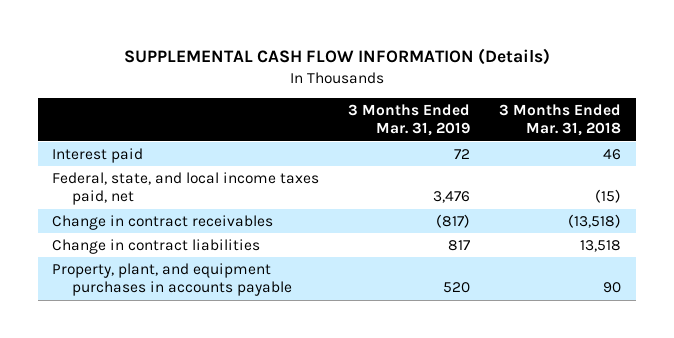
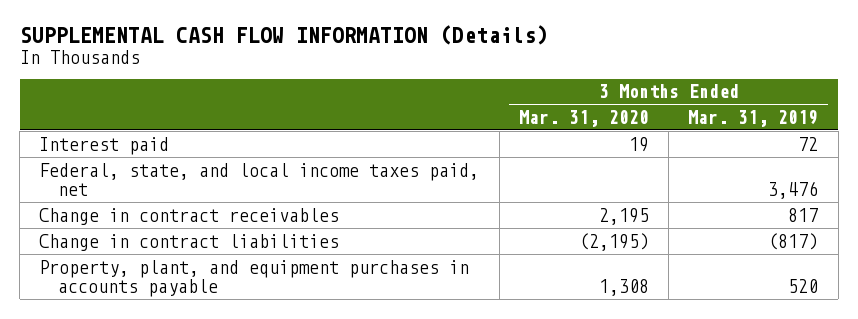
[499,103,622,137] 3 Months Ended Mar. 31, 2018 -> none
none -> [518,110,649,128] Mar. 31, 2020
[436,213,471,228] (817) -> [788,207,819,222] 817
[448,239,471,251] 817 -> [768,232,819,250] (817)

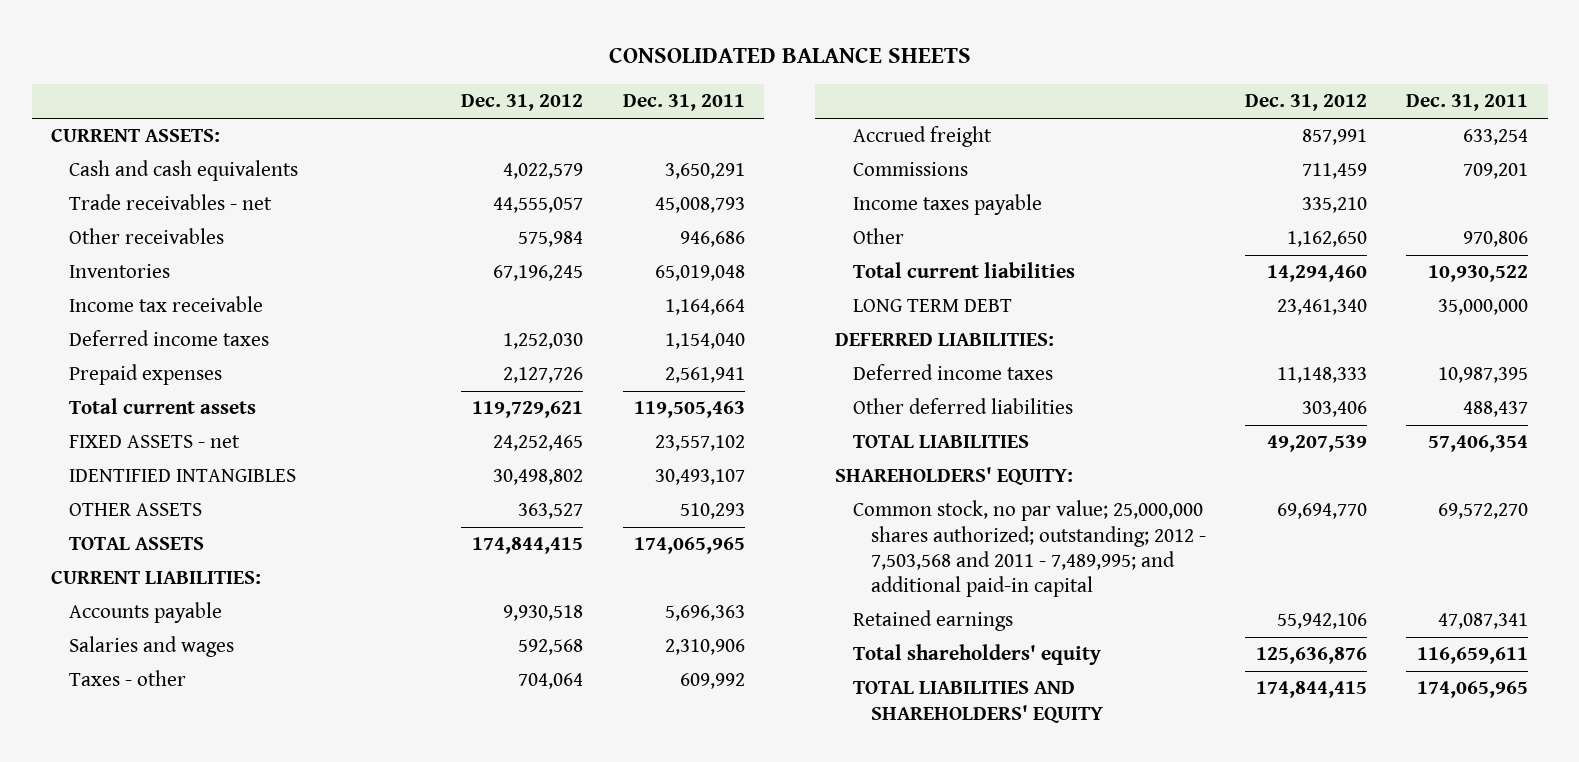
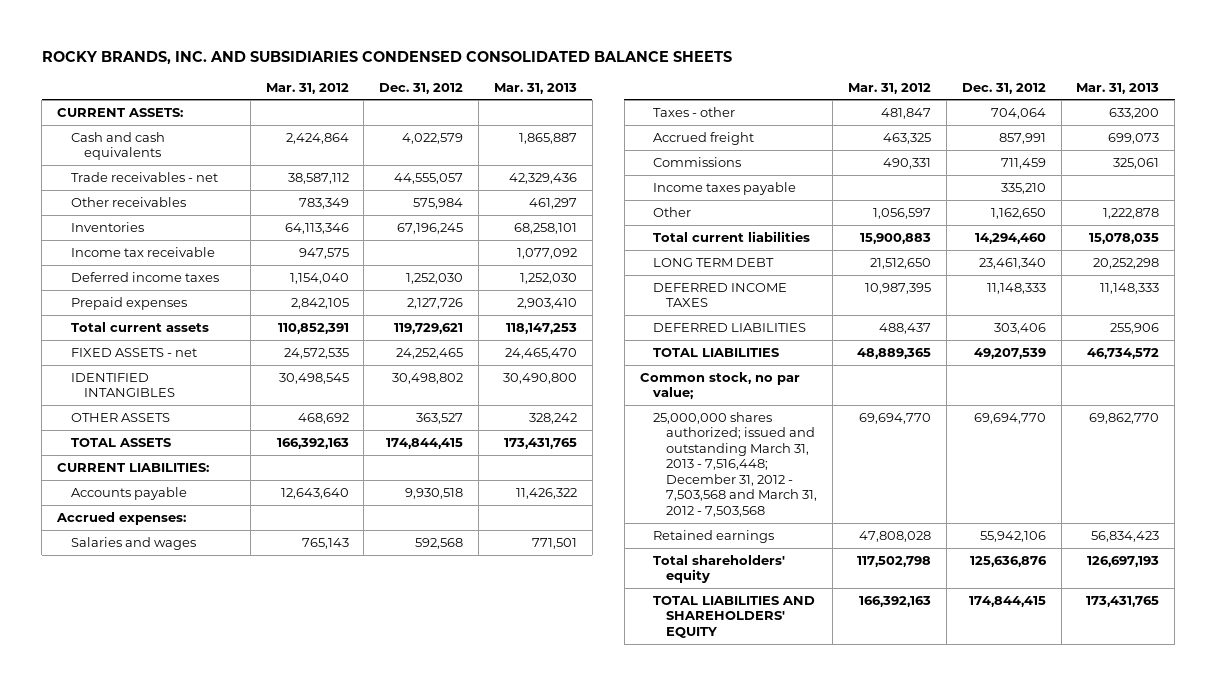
[608,48,971,64] CONSOLIDATED BALANCE SHEETS -> [41,50,732,64] ROCKY BRANDS, INC. AND SUBSIDIARIES CONDENSED CONSOLIDATED BALANCE SHEETS
[622,94,745,112] Dec. 31, 2011 -> none
none -> [265,82,349,94] Mar. 31, 2012
none -> [494,82,578,94] Mar. 31, 2013
none -> [56,511,187,525] Accrued expenses:
[834,333,1054,347] DEFERRED LIABILITIES: -> none
[852,364,1053,381] Deferred income taxes -> [653,282,788,308] DEFERRED INCOME TAXES
[852,398,1073,415] Other deferred liabilities -> [653,322,807,332] DEFERRED LIABILITIES
[834,467,1073,486] SHAREHOLDERS' EQUITY: -> none
none -> [639,371,800,401] Common stock, no par value;
[852,500,1206,597] Common stock, no par value; 25,000,000 shares authorized; outstanding; 2012 - 7,503,568 and 2011 - 7,489,995; and additional paid-in capital -> [653,411,818,517] 25,000,000 shares authorized; issued and outstanding March 31, 2013 - 7,516,448; December 31, 2012 - 7,503,568 and March 31, 2012 - 7,503,568

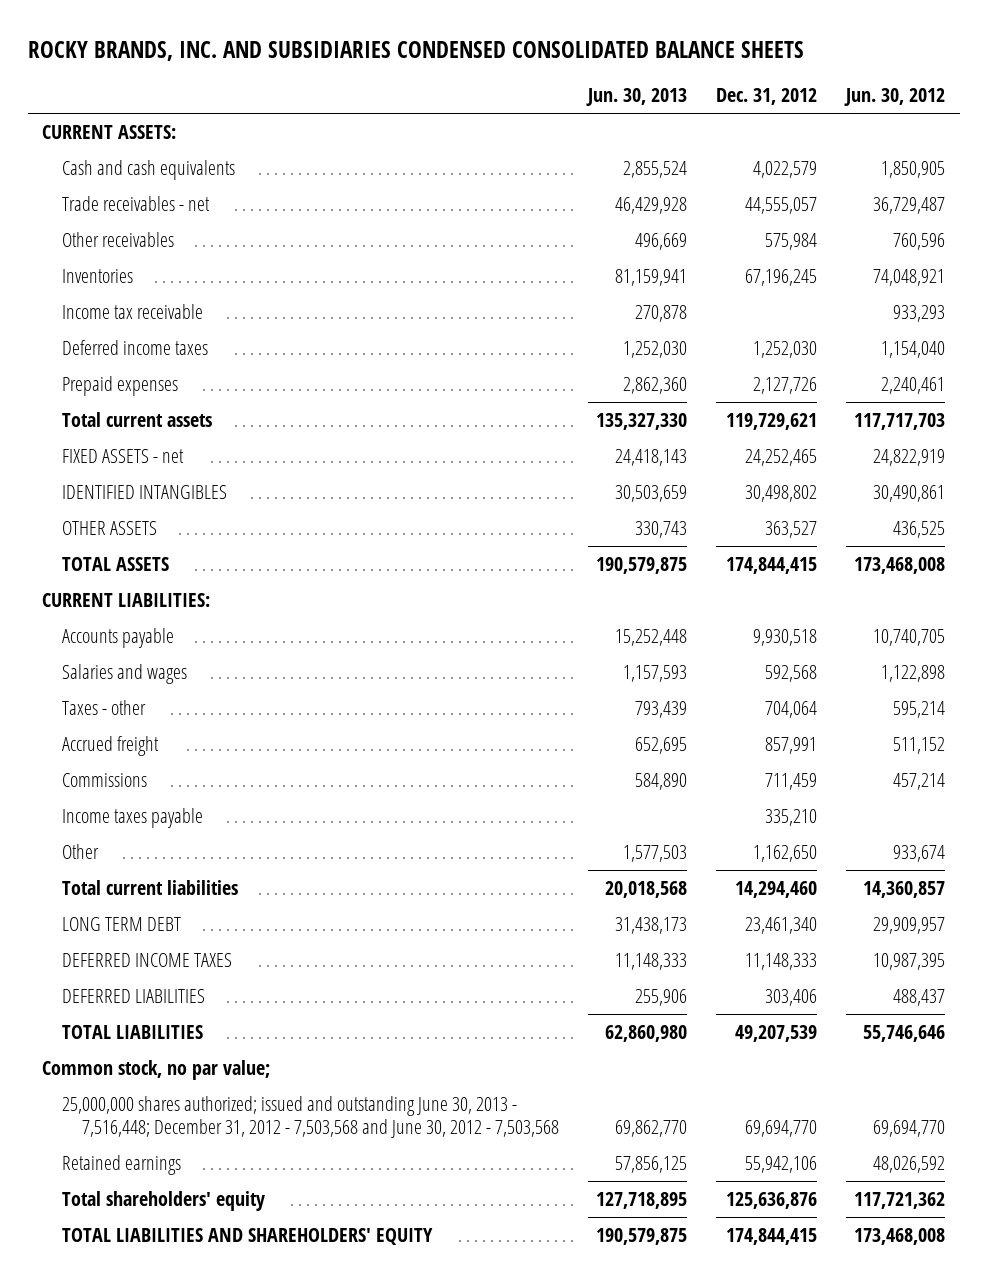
[265,82,349,94] Mar. 31, 2012 -> none
[494,82,578,94] Mar. 31, 2013 -> none
none -> [586,88,688,107] Jun. 30, 2013
none -> [844,88,946,107] Jun. 30, 2012
[56,511,187,525] Accrued expenses: -> none
[653,411,818,517] 25,000,000 shares authorized; issued and outstanding March 31, 2013 - 7,516,448; December 31, 2012 - 7,503,568 and March 31, 2012 - 7,503,568 -> [62,1095,560,1139] 25,000,000 shares authorized; issued and outstanding June 30, 2013 - 7,516,448; December 31, 2012 - 7,503,568 and June 30, 2012 - 7,503,568

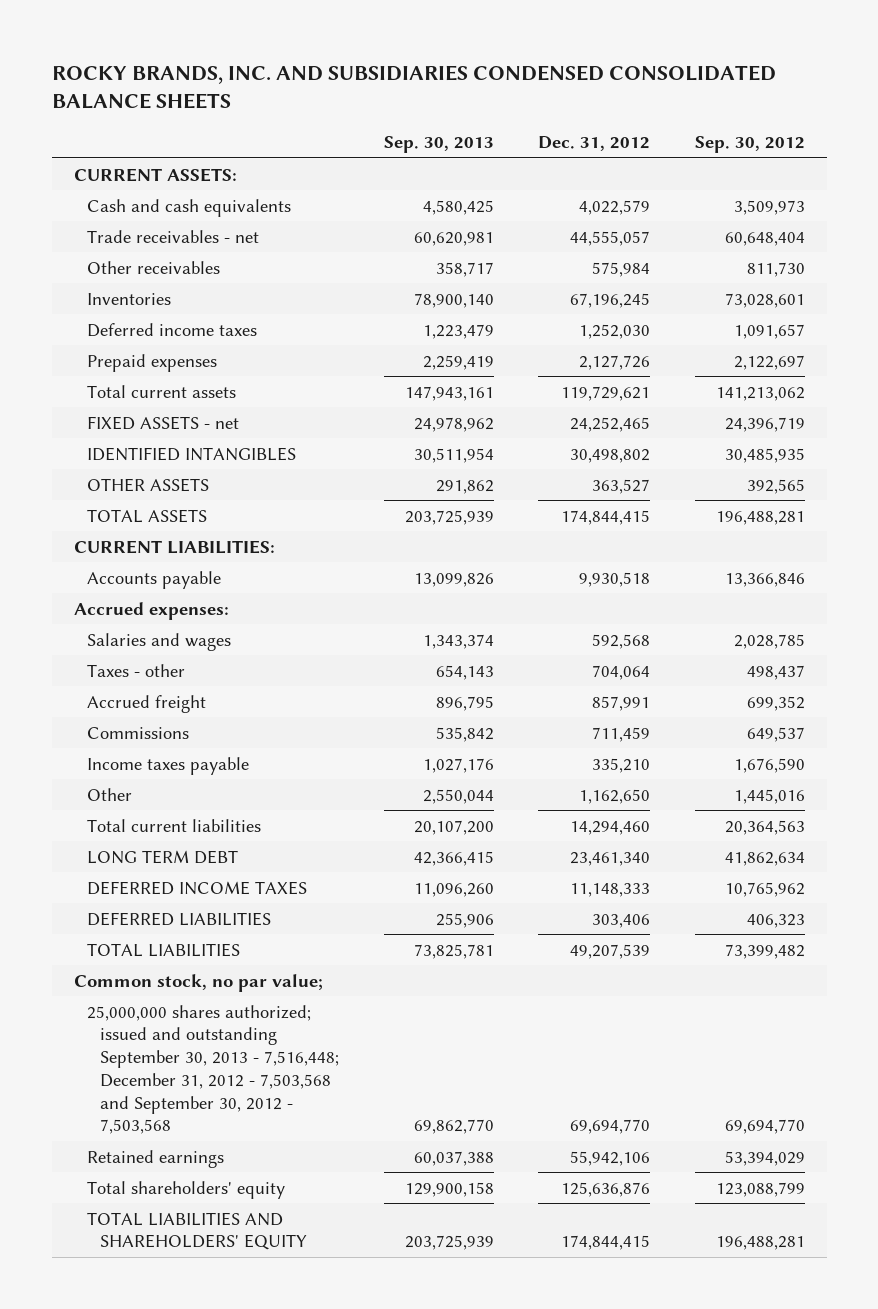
[586,88,688,107] Jun. 30, 2013 -> none
[844,88,946,107] Jun. 30, 2012 -> none
none -> [383,136,494,154] Sep. 30, 2013
none -> [694,136,805,154] Sep. 30, 2012
[62,303,204,319] Income tax receivable -> none
none -> [73,601,229,620] Accrued expenses:
[62,1095,560,1139] 25,000,000 shares authorized; issued and outstanding June 30, 2013 - 7,516,448; December 31, 2012 - 7,503,568 and June 30, 2012 - 7,503,568 -> [86,1004,340,1135] 25,000,000 shares authorized; issued and outstanding September 30, 2013 - 7,516,448; December 31, 2012 - 7,503,568 and September 30, 2012 - 7,503,568

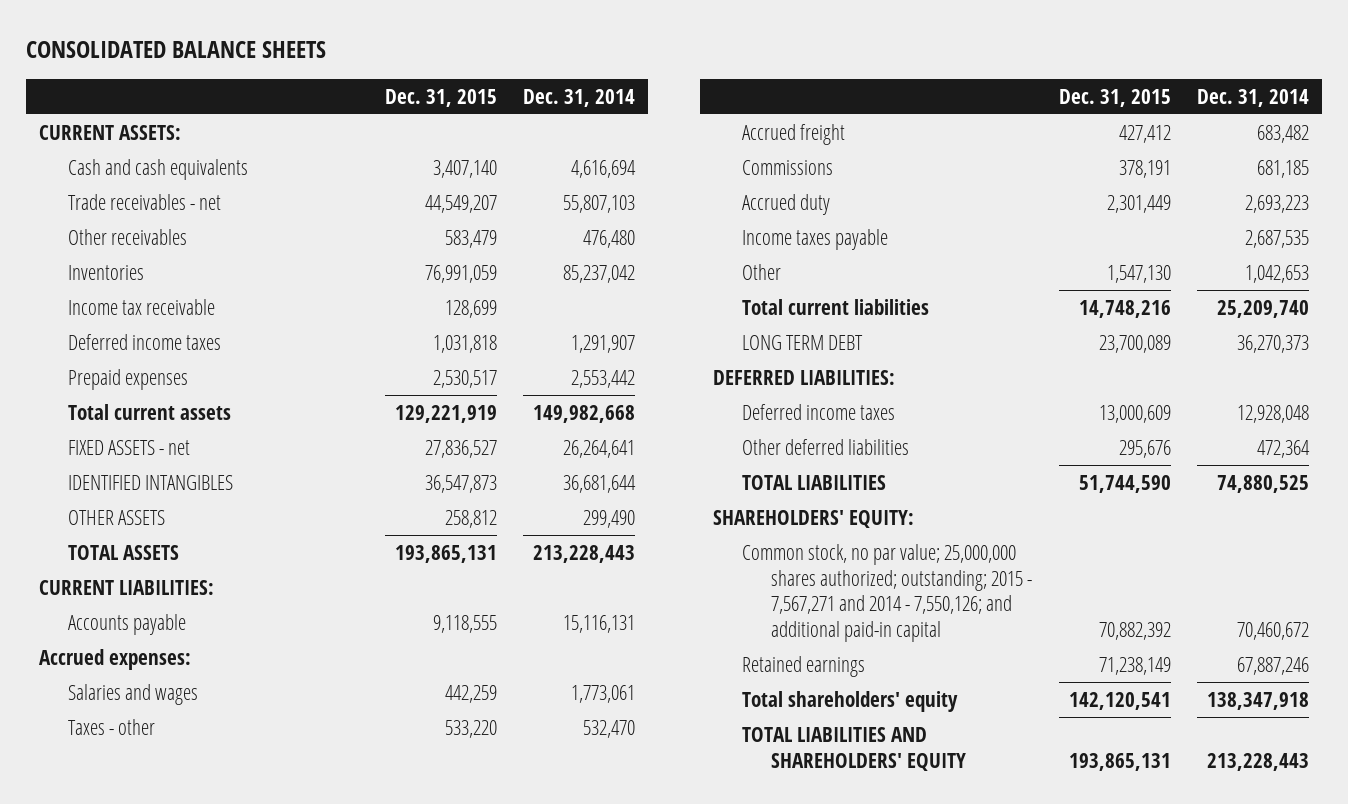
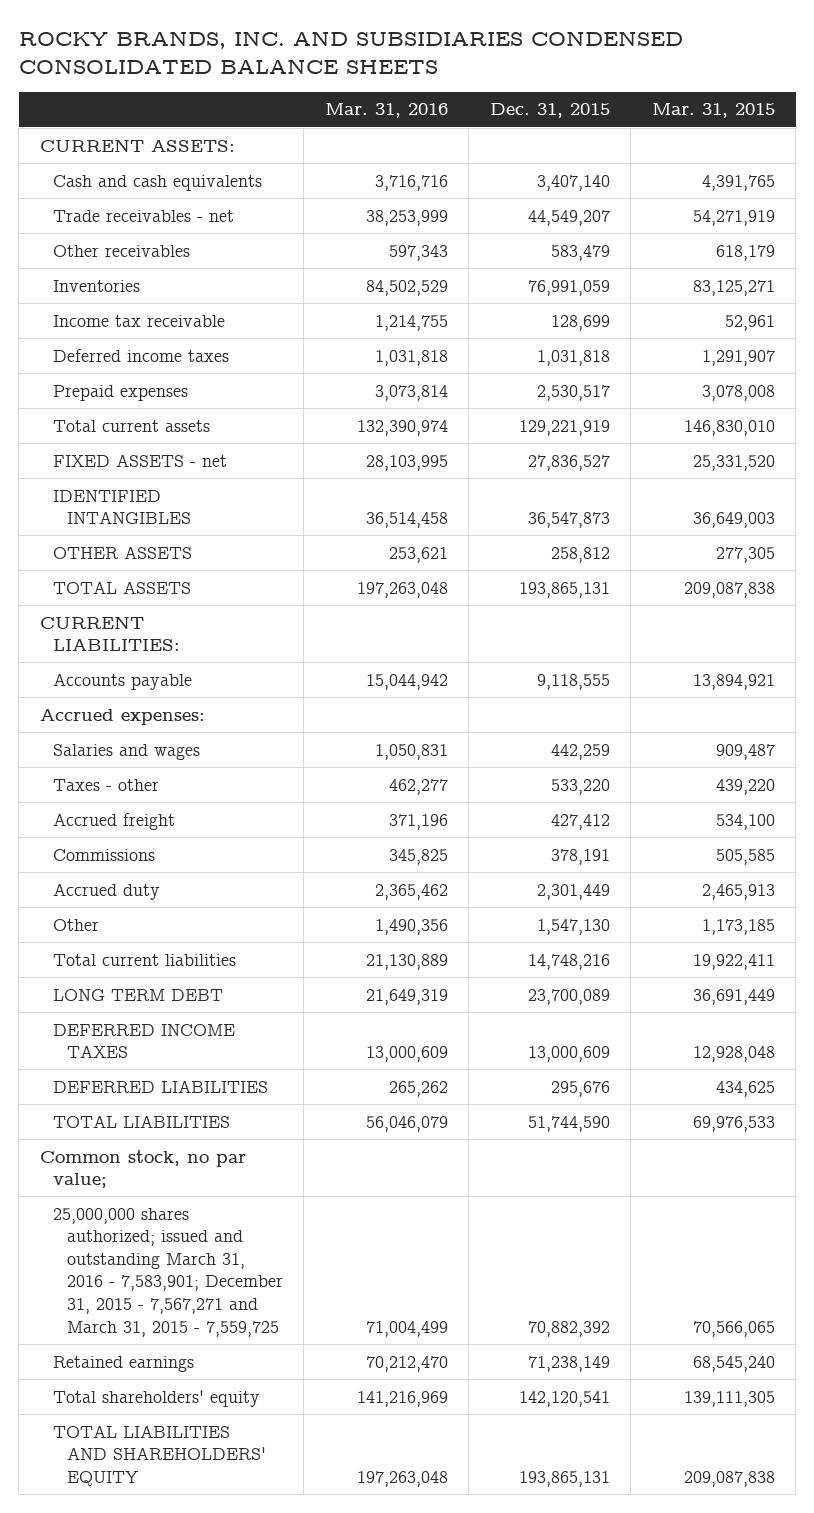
[25,40,326,58] CONSOLIDATED BALANCE SHEETS -> [18,31,683,74] ROCKY BRANDS, INC. AND SUBSIDIARIES CONDENSED CONSOLIDATED BALANCE SHEETS
[522,88,635,107] Dec. 31, 2014 -> none
none -> [324,103,448,119] Mar. 31, 2016
none -> [651,103,775,119] Mar. 31, 2015
[742,229,889,251] Income taxes payable -> none
[713,370,896,386] DEFERRED LIABILITIES: -> none
[742,404,896,421] Deferred income taxes -> [53,1023,236,1059] DEFERRED INCOME TAXES
[742,439,910,456] Other deferred liabilities -> [53,1079,269,1093] DEFERRED LIABILITIES
[713,510,915,529] SHAREHOLDERS' EQUITY: -> none
none -> [39,1149,246,1189] Common stock, no par value;
[742,544,1033,642] Common stock, no par value; 25,000,000 shares authorized; outstanding; 2015 - 7,567,271 and 2014 - 7,550,126; and additional paid-in capital -> [53,1207,284,1337] 25,000,000 shares authorized; issued and outstanding March 31, 2016 - 7,583,901; December 31, 2015 - 7,567,271 and March 31, 2015 - 7,559,725

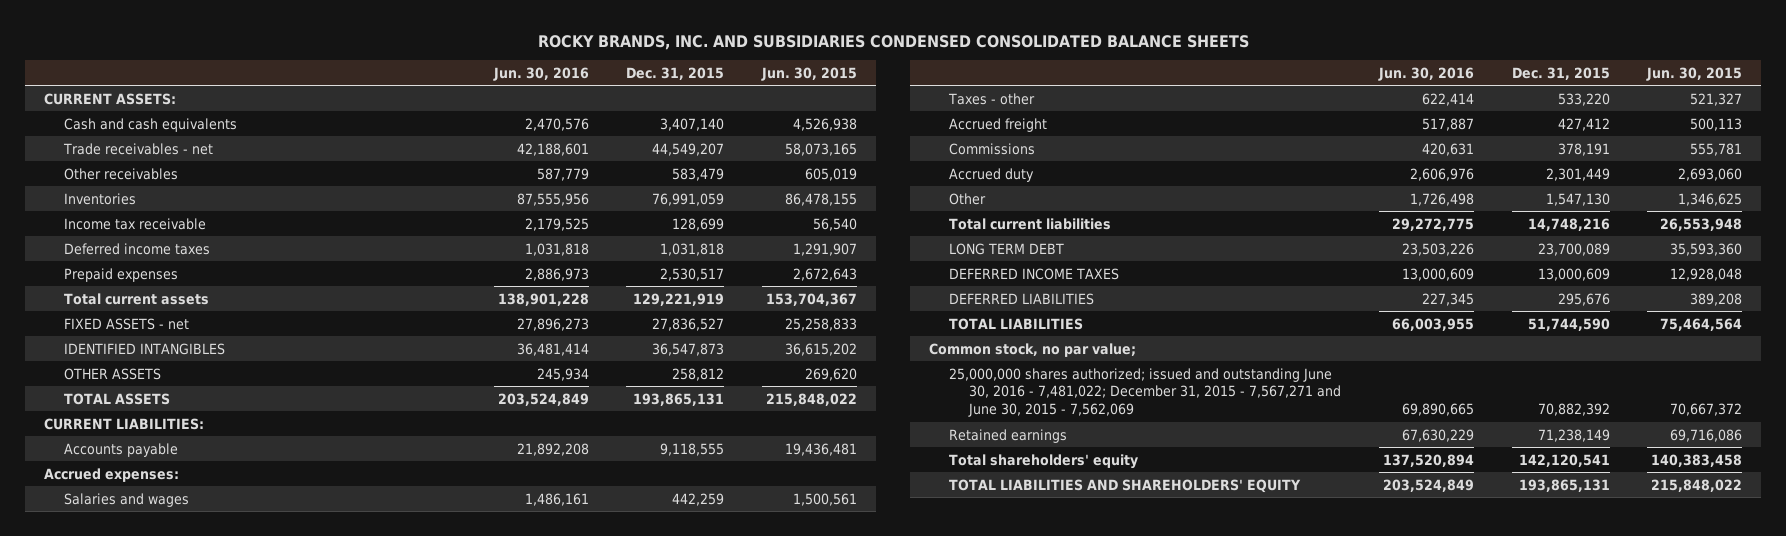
[324,103,448,119] Mar. 31, 2016 -> none
[651,103,775,119] Mar. 31, 2015 -> none
none -> [492,66,589,81] Jun. 30, 2016
none -> [761,66,858,81] Jun. 30, 2015
[53,1207,284,1337] 25,000,000 shares authorized; issued and outstanding March 31, 2016 - 7,583,901; December 31, 2015 - 7,567,271 and March 31, 2015 - 7,559,725 -> [949,367,1342,418] 25,000,000 shares authorized; issued and outstanding June 30, 2016 - 7,481,022; December 31, 2015 - 7,567,271 and June 30, 2015 - 7,562,069

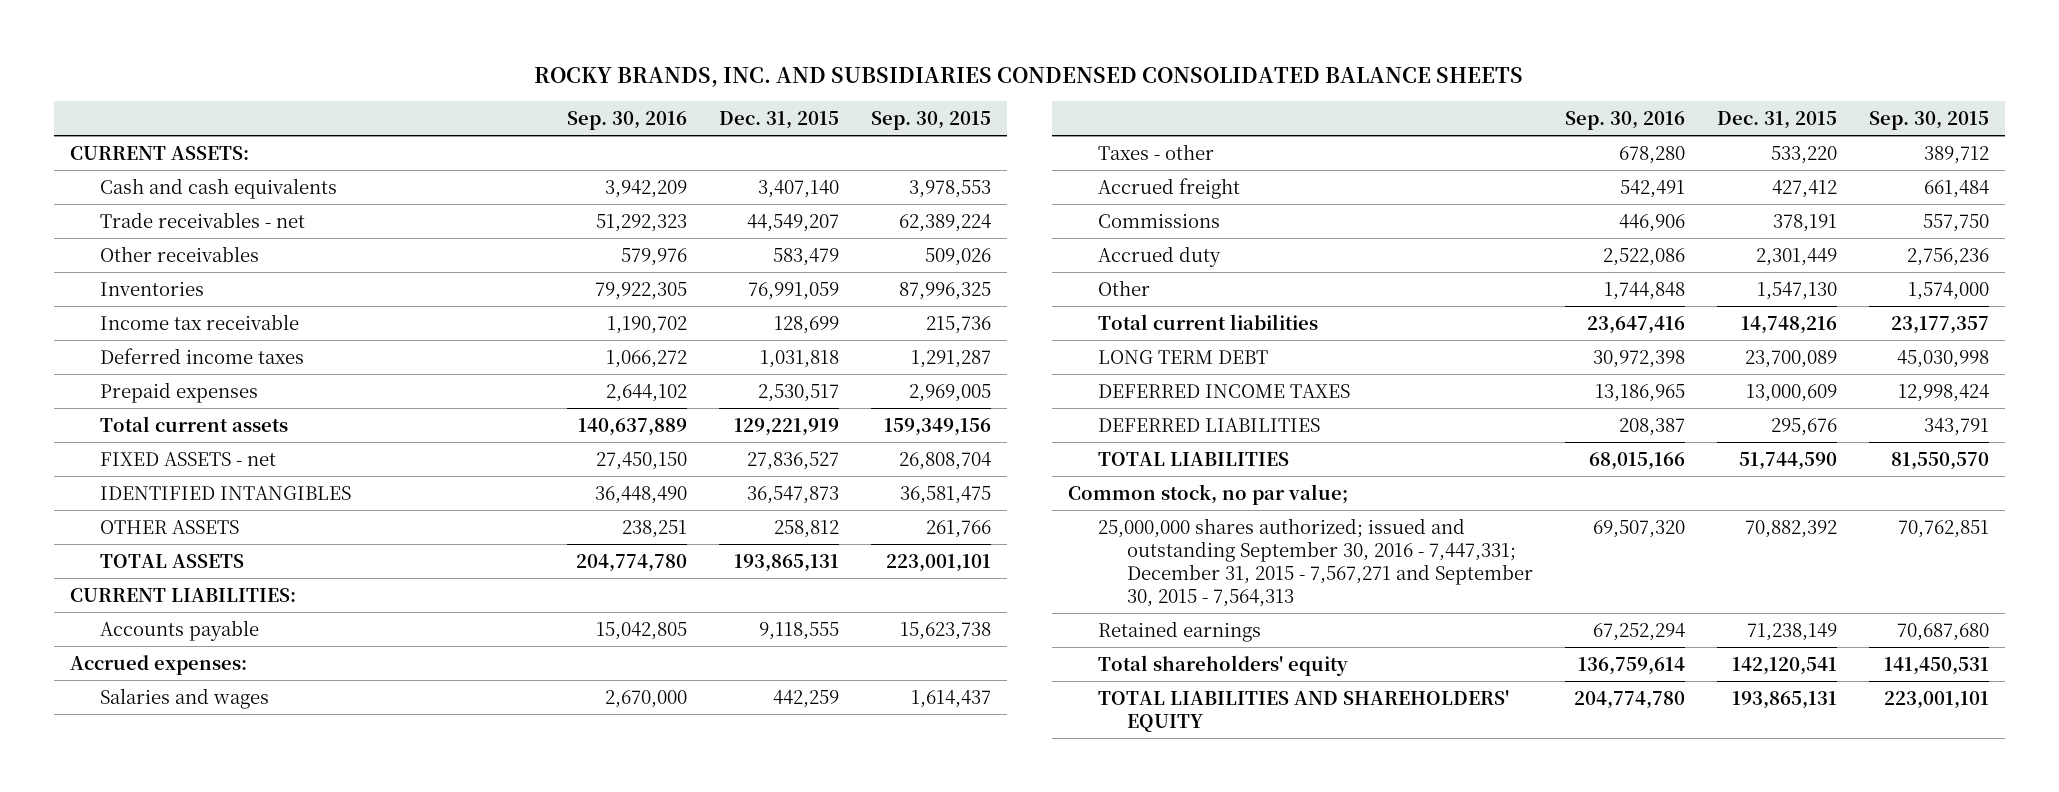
[492,66,589,81] Jun. 30, 2016 -> none
[761,66,858,81] Jun. 30, 2015 -> none
none -> [566,111,687,131] Sep. 30, 2016
none -> [870,111,991,131] Sep. 30, 2015
[949,367,1342,418] 25,000,000 shares authorized; issued and outstanding June 30, 2016 - 7,481,022; December 31, 2015 - 7,567,271 and June 30, 2015 - 7,562,069 -> [1097,517,1533,607] 25,000,000 shares authorized; issued and outstanding September 30, 2016 - 7,447,331; December 31, 2015 - 7,567,271 and September 30, 2015 - 7,564,313

